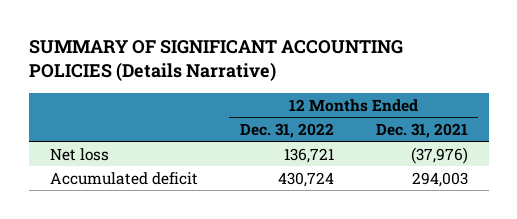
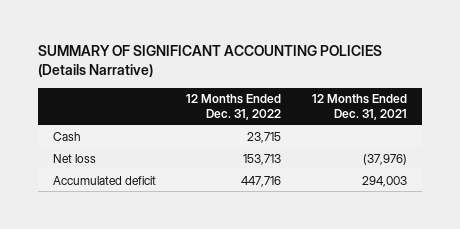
none -> [52,131,81,141] Cash
[283,147,334,163] 136,721 -> [243,153,282,165] 153,713
[277,171,334,187] 430,724 -> [241,175,282,187] 447,716

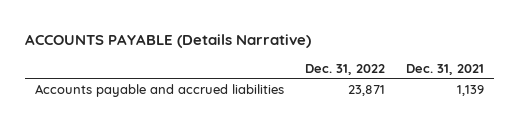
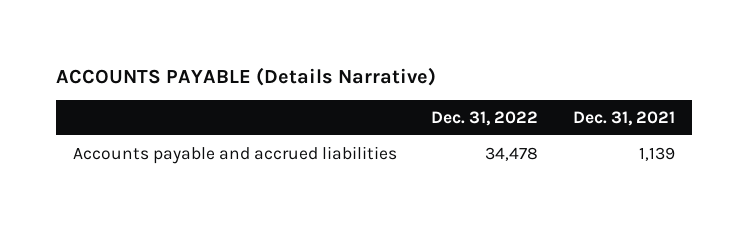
[347,84,385,96] 23,871 -> [485,146,539,161] 34,478

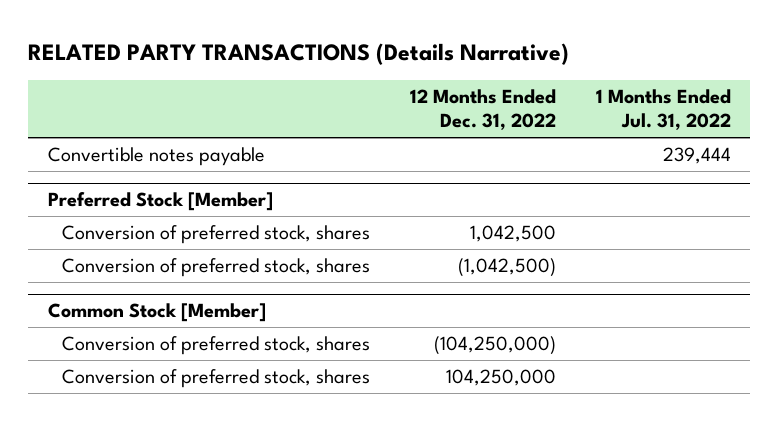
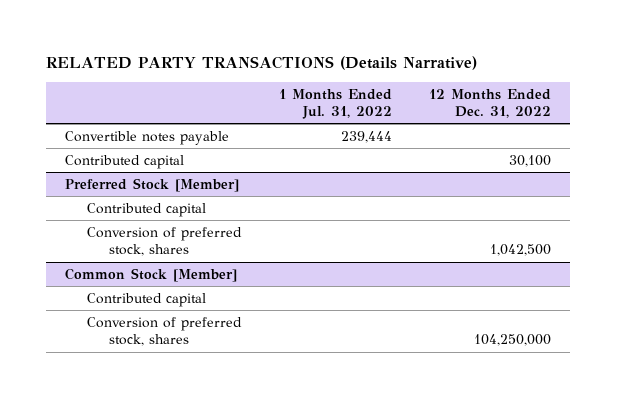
none -> [65,154,185,169] Contributed capital
none -> [87,202,207,217] Contributed capital
[62,258,371,278] Conversion of preferred stock, shares -> none
[62,336,371,356] Conversion of preferred stock, shares -> none
none -> [87,292,207,307] Contributed capital

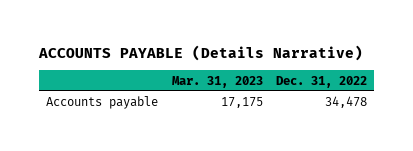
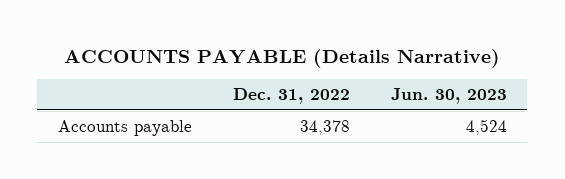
[171,75,263,88] Mar. 31, 2023 -> none
none -> [390,87,507,104] Jun. 30, 2023
[325,96,368,109] 34,478 -> [299,120,350,136] 34,378

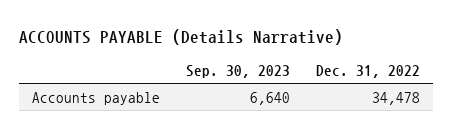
[390,87,507,104] Jun. 30, 2023 -> none
none -> [185,64,290,78] Sep. 30, 2023
[299,120,350,136] 34,378 -> [371,91,420,105] 34,478

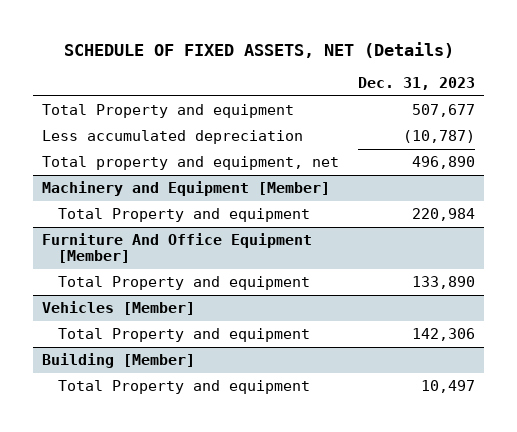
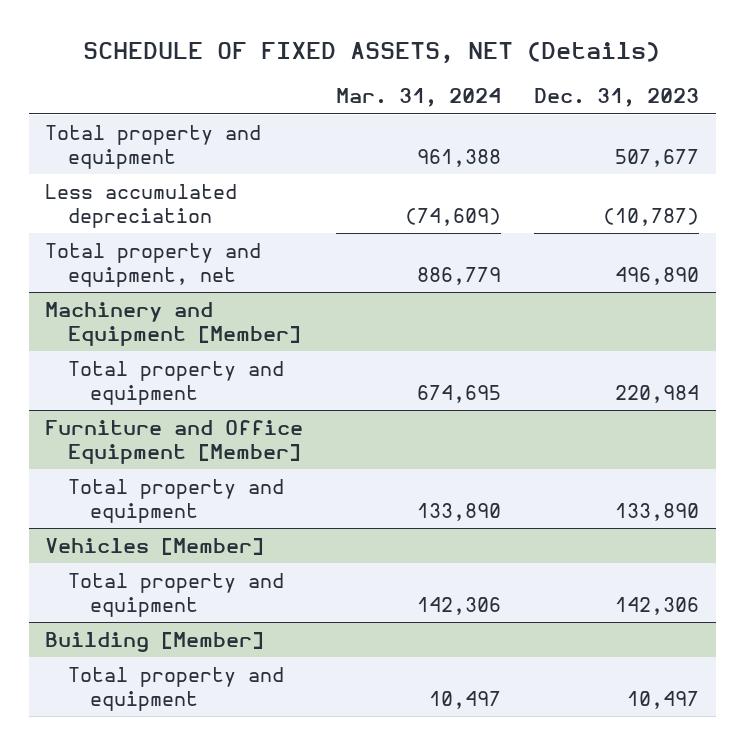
none -> [336,88,502,108] Mar. 31, 2024
[42,104,295,119] Total Property and equipment -> [45,124,262,169] Total property and equipment
[58,208,311,223] Total Property and equipment -> [67,360,284,405] Total property and equipment
[42,233,313,264] Furniture And Office Equipment [Member] -> [45,419,304,464] Furniture and Office Equipment [Member]
[58,276,311,291] Total Property and equipment -> [67,478,284,523] Total property and equipment
[58,328,311,343] Total Property and equipment -> [67,572,284,617] Total property and equipment
[58,380,311,395] Total Property and equipment -> [67,666,284,711] Total property and equipment

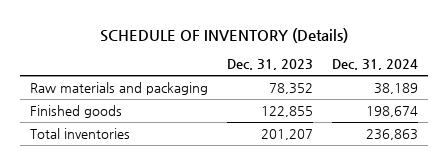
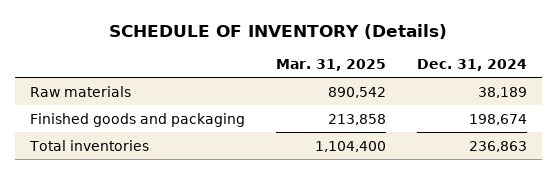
[226,59,313,71] Dec. 31, 2023 -> none
none -> [275,59,386,72] Mar. 31, 2025
[29,81,208,95] Raw materials and packaging -> [29,85,131,97] Raw materials
[29,104,122,118] Finished goods -> [29,112,245,127] Finished goods and packaging

